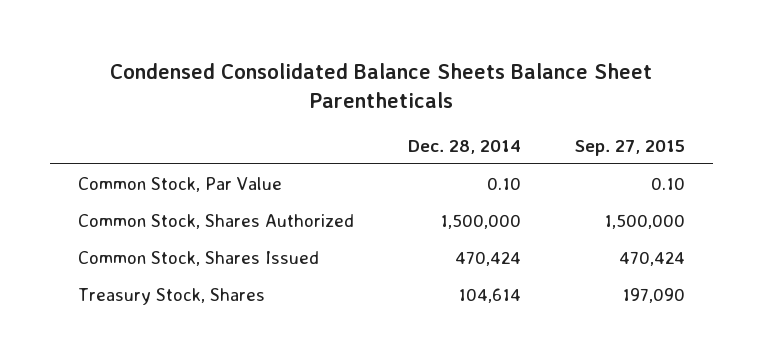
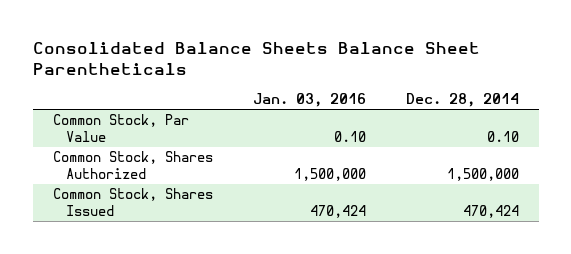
[110,63,653,109] Condensed Consolidated Balance Sheets Balance Sheet Parentheticals -> [32,41,480,75] Consolidated Balance Sheets Balance Sheet Parentheticals
[575,139,686,156] Sep. 27, 2015 -> none
none -> [252,92,366,107] Jan. 03, 2016
[77,287,265,305] Treasury Stock, Shares -> none

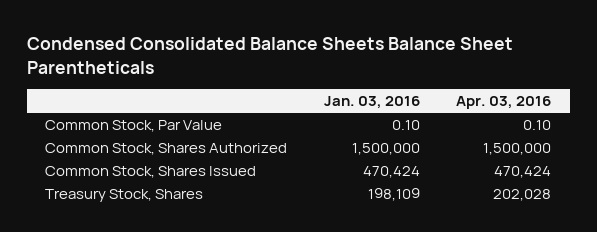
[32,41,480,75] Consolidated Balance Sheets Balance Sheet Parentheticals -> [26,37,513,75] Condensed Consolidated Balance Sheets Balance Sheet Parentheticals
[405,92,519,107] Dec. 28, 2014 -> none
none -> [456,96,552,110] Apr. 03, 2016
none -> [45,189,204,203] Treasury Stock, Shares

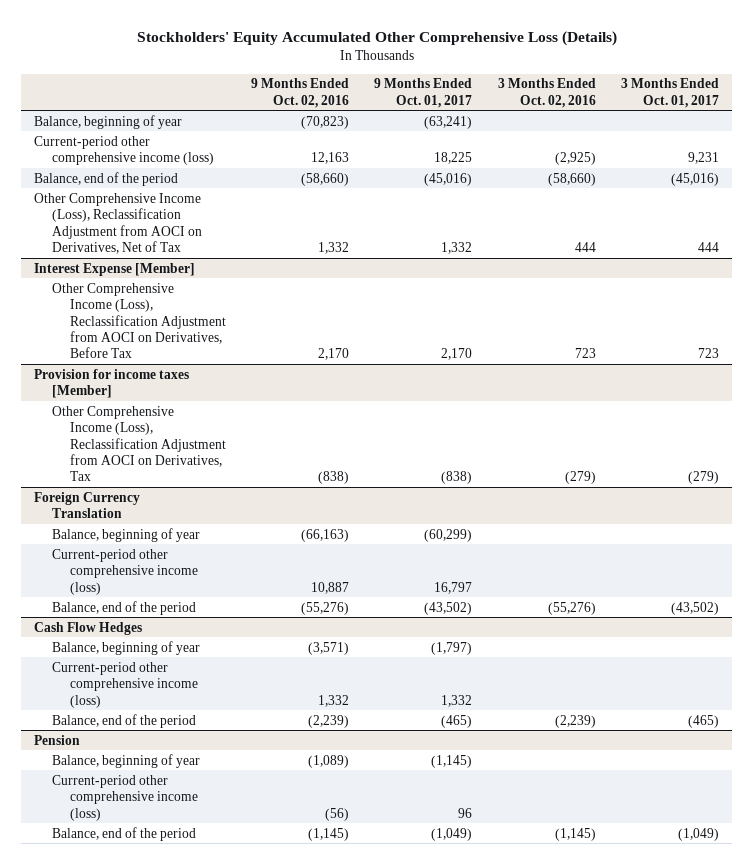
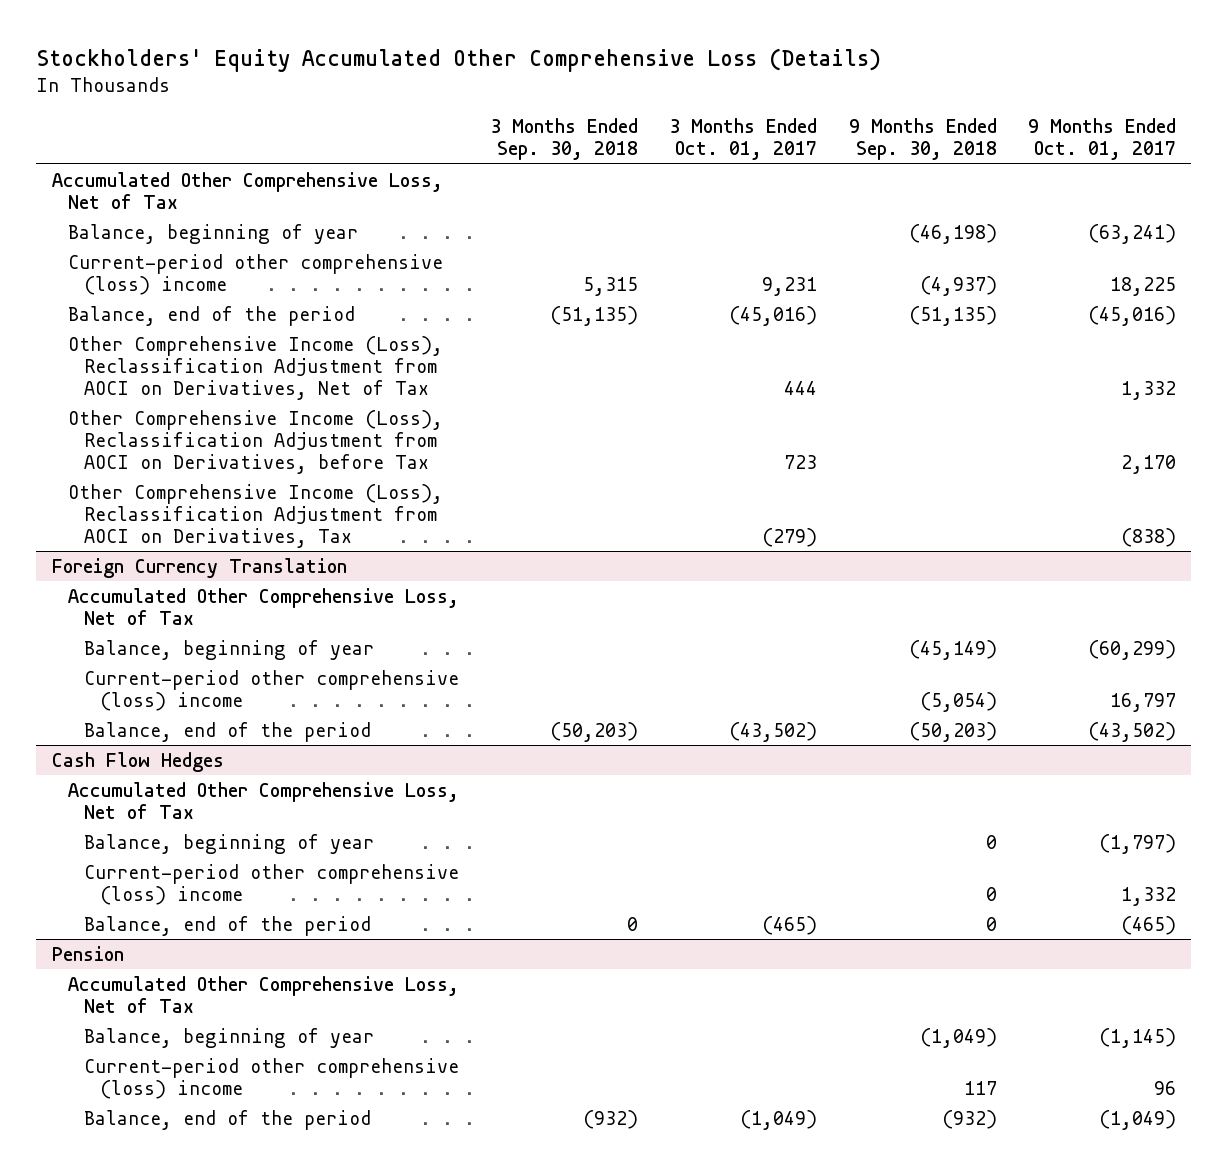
[250,78,349,108] 9 Months Ended Oct. 02, 2016 -> none
[497,78,596,108] 3 Months Ended Oct. 02, 2016 -> none
none -> [490,118,639,161] 3 Months Ended Sep. 30, 2018
none -> [848,118,997,161] 9 Months Ended Sep. 30, 2018
none -> [51,171,443,209] Accumulated Other Comprehensive Loss, Net of Tax
[34,135,214,166] Current-period other comprehensive income (loss) -> [67,253,443,295] Current-period other comprehensive (loss) income
[34,262,196,276] Interest Expense [Member] -> none
[34,368,190,399] Provision for income taxes [Member] -> none
[51,282,226,359] Other Comprehensive Income (Loss), Reclassification Adjustment from AOCI on Derivatives, Before Tax -> [67,409,443,475] Other Comprehensive Income (Loss), Reclassification Adjustment from AOCI on Derivatives, before Tax
none -> [67,587,459,625] Accumulated Other Comprehensive Loss, Net of Tax
[51,548,198,595] Current-period other comprehensive income (loss) -> [83,669,459,711] Current-period other comprehensive (loss) income
none -> [67,781,459,819] Accumulated Other Comprehensive Loss, Net of Tax
[51,661,198,708] Current-period other comprehensive income (loss) -> [83,863,459,905] Current-period other comprehensive (loss) income
none -> [67,975,459,1013] Accumulated Other Comprehensive Loss, Net of Tax
[51,774,198,821] Current-period other comprehensive income (loss) -> [83,1057,459,1099] Current-period other comprehensive (loss) income

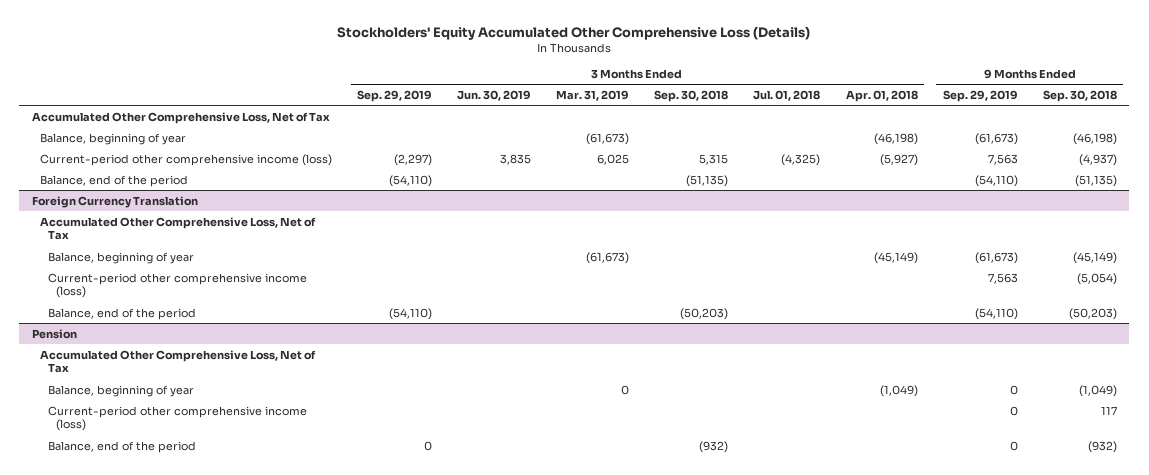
[669,118,818,161] 3 Months Ended Oct. 01, 2017 -> none
[1027,118,1176,161] 9 Months Ended Oct. 01, 2017 -> none
none -> [357,89,433,102] Sep. 29, 2019
none -> [457,89,532,101] Jun. 30, 2019
none -> [556,89,630,101] Mar. 31, 2019
none -> [753,89,821,101] Jul. 01, 2018
none -> [845,89,918,102] Apr. 01, 2018
none -> [942,89,1018,102] Sep. 29, 2019
[67,253,443,295] Current-period other comprehensive (loss) income -> [39,153,332,166] Current-period other comprehensive income (loss)
[67,335,443,401] Other Comprehensive Income (Loss), Reclassification Adjustment from AOCI on Derivatives, Net of Tax -> none
[67,409,443,475] Other Comprehensive Income (Loss), Reclassification Adjustment from AOCI on Derivatives, before Tax -> none
[67,483,443,549] Other Comprehensive Income (Loss), Reclassification Adjustment from AOCI on Derivatives, Tax -> none
[83,669,459,711] Current-period other comprehensive (loss) income -> [48,272,308,299] Current-period other comprehensive income (loss)
[51,751,224,772] Cash Flow Hedges -> none
[67,781,459,819] Accumulated Other Comprehensive Loss, Net of Tax -> none
[83,833,374,854] Balance, beginning of year -> none
[83,863,459,905] Current-period other comprehensive (loss) income -> none
[83,915,371,936] Balance, end of the period -> none
[83,1057,459,1099] Current-period other comprehensive (loss) income -> [48,405,308,432] Current-period other comprehensive income (loss)

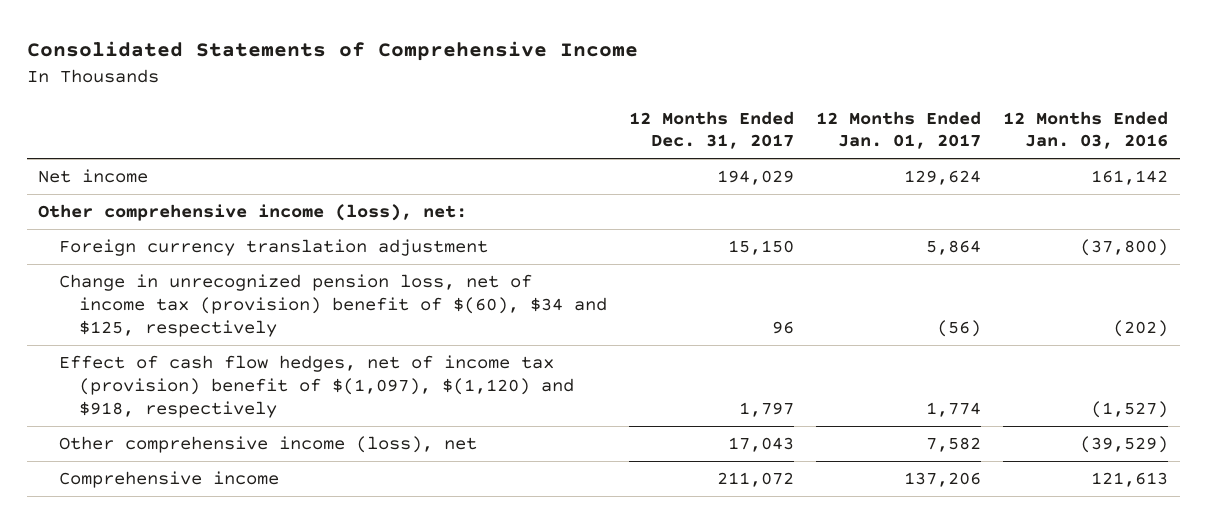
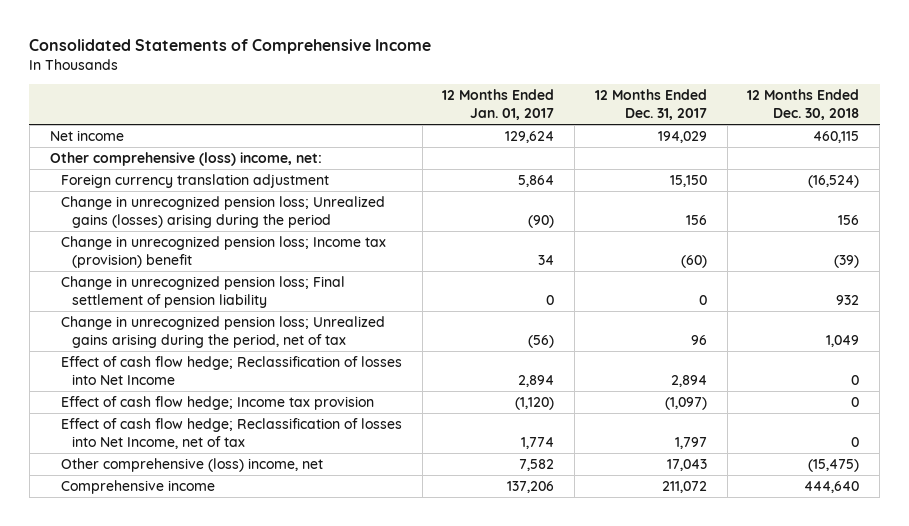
[1003,110,1169,150] 12 Months Ended Jan. 03, 2016 -> none
none -> [747,89,860,121] 12 Months Ended Dec. 30, 2018
[38,204,468,222] Other comprehensive income (loss), net: -> [49,151,322,166] Other comprehensive (loss) income, net:
none -> [60,195,385,229] Change in unrecognized pension loss; Unrealized gains (losses) arising during the period
none -> [60,235,386,269] Change in unrecognized pension loss; Income tax (provision) benefit
none -> [60,275,345,309] Change in unrecognized pension loss; Final settlement of pension liability
[58,274,608,337] Change in unrecognized pension loss, net of income tax (provision) benefit of $(60), $34 and $125, respectively -> [60,315,385,349] Change in unrecognized pension loss; Unrealized gains arising during the period, net of tax
none -> [60,355,402,386] Effect of cash flow hedge; Reclassification of losses into Net Income
none -> [60,395,374,410] Effect of cash flow hedge; Income tax provision
[58,355,575,418] Effect of cash flow hedges, net of income tax (provision) benefit of $(1,097), $(1,120) and $918, respectively -> [60,417,402,450] Effect of cash flow hedge; Reclassification of losses into Net Income, net of tax
[58,436,477,454] Other comprehensive income (loss), net -> [60,457,323,472] Other comprehensive (loss) income, net

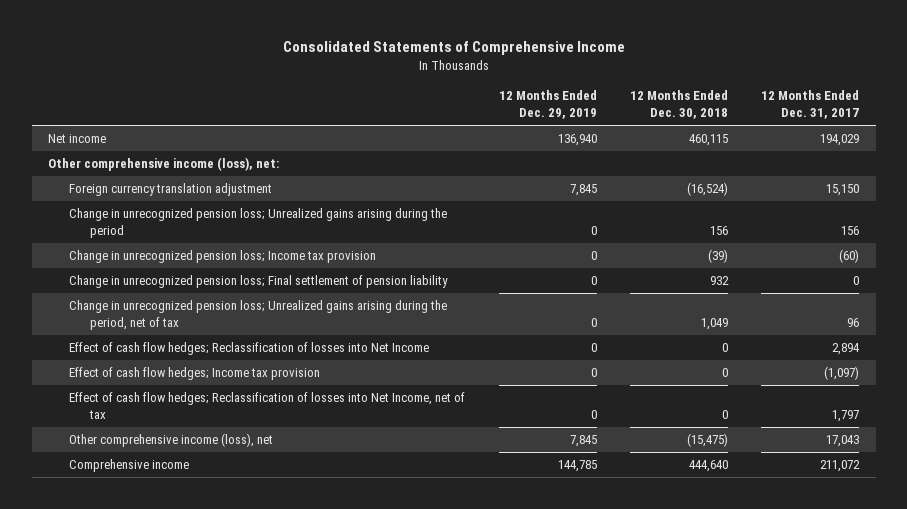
[442,89,555,121] 12 Months Ended Jan. 01, 2017 -> none
none -> [498,90,597,120] 12 Months Ended Dec. 29, 2019
[49,151,322,166] Other comprehensive (loss) income, net: -> [48,157,280,172] Other comprehensive income (loss), net:
[60,195,385,229] Change in unrecognized pension loss; Unrealized gains (losses) arising during the period -> [69,208,448,239] Change in unrecognized pension loss; Unrealized gains arising during the period
[60,235,386,269] Change in unrecognized pension loss; Income tax (provision) benefit -> [69,250,377,264] Change in unrecognized pension loss; Income tax provision
[60,355,402,386] Effect of cash flow hedge; Reclassification of losses into Net Income -> [69,342,430,356] Effect of cash flow hedges; Reclassification of losses into Net Income
[60,395,374,410] Effect of cash flow hedge; Income tax provision -> [69,367,321,381] Effect of cash flow hedges; Income tax provision
[60,417,402,450] Effect of cash flow hedge; Reclassification of losses into Net Income, net of tax -> [69,392,466,420] Effect of cash flow hedges; Reclassification of losses into Net Income, net of tax
[60,457,323,472] Other comprehensive (loss) income, net -> [69,433,274,448] Other comprehensive income (loss), net

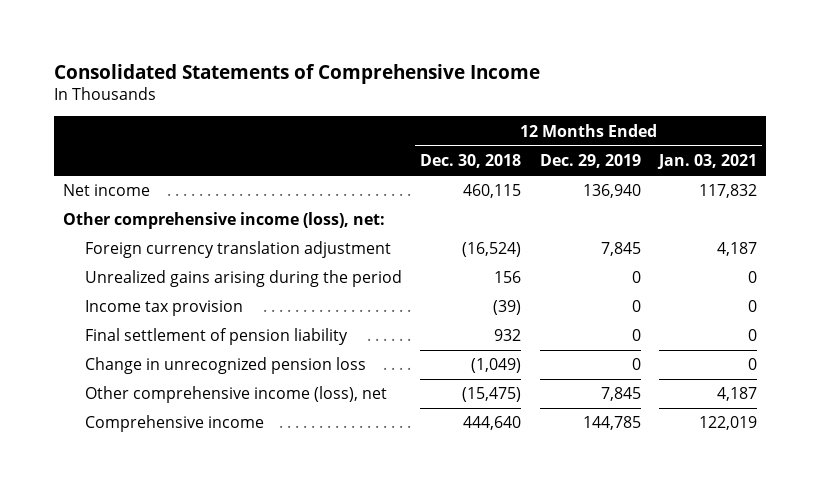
[760,90,859,120] 12 Months Ended Dec. 31, 2017 -> none
none -> [657,154,758,170] Jan. 03, 2021
[69,342,430,356] Effect of cash flow hedges; Reclassification of losses into Net Income -> none
[69,367,321,381] Effect of cash flow hedges; Income tax provision -> none
[69,392,466,420] Effect of cash flow hedges; Reclassification of losses into Net Income, net of tax -> none
[69,208,448,239] Change in unrecognized pension loss; Unrealized gains arising during the period -> [84,270,402,288] Unrealized gains arising during the period
[69,250,377,264] Change in unrecognized pension loss; Income tax provision -> [84,300,243,317] Income tax provision
[69,275,449,289] Change in unrecognized pension loss; Final settlement of pension liability -> [84,328,348,346] Final settlement of pension liability
[69,300,448,331] Change in unrecognized pension loss; Unrealized gains arising during the period, net of tax -> [84,357,366,375] Change in unrecognized pension loss
[700,318,728,331] 1,049 -> [471,358,522,374] (1,049)

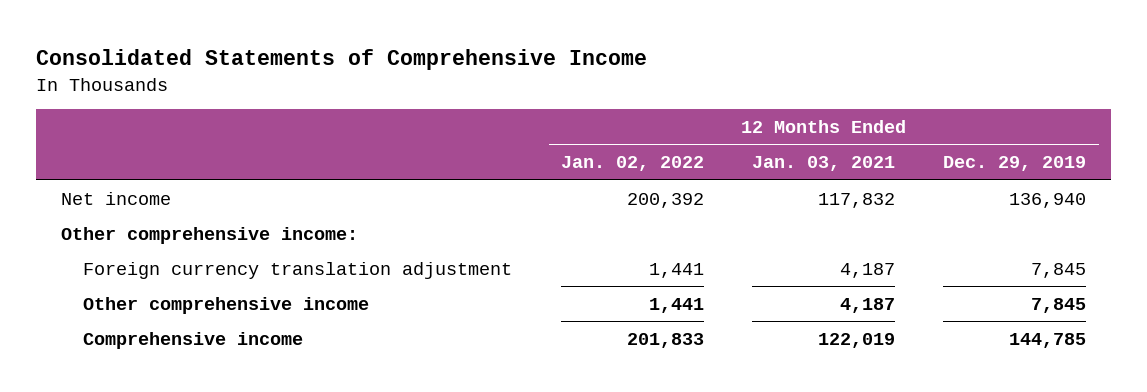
[420,154,522,169] Dec. 30, 2018 -> none
none -> [560,156,704,172] Jan. 02, 2022
[62,212,385,230] Other comprehensive income (loss), net: -> [60,226,358,244] Other comprehensive income:
[84,270,402,288] Unrealized gains arising during the period -> none
[84,300,243,317] Income tax provision -> none
[84,328,348,346] Final settlement of pension liability -> none
[84,357,366,375] Change in unrecognized pension loss -> none
[84,386,387,404] Other comprehensive income (loss), net -> [83,296,370,314] Other comprehensive income

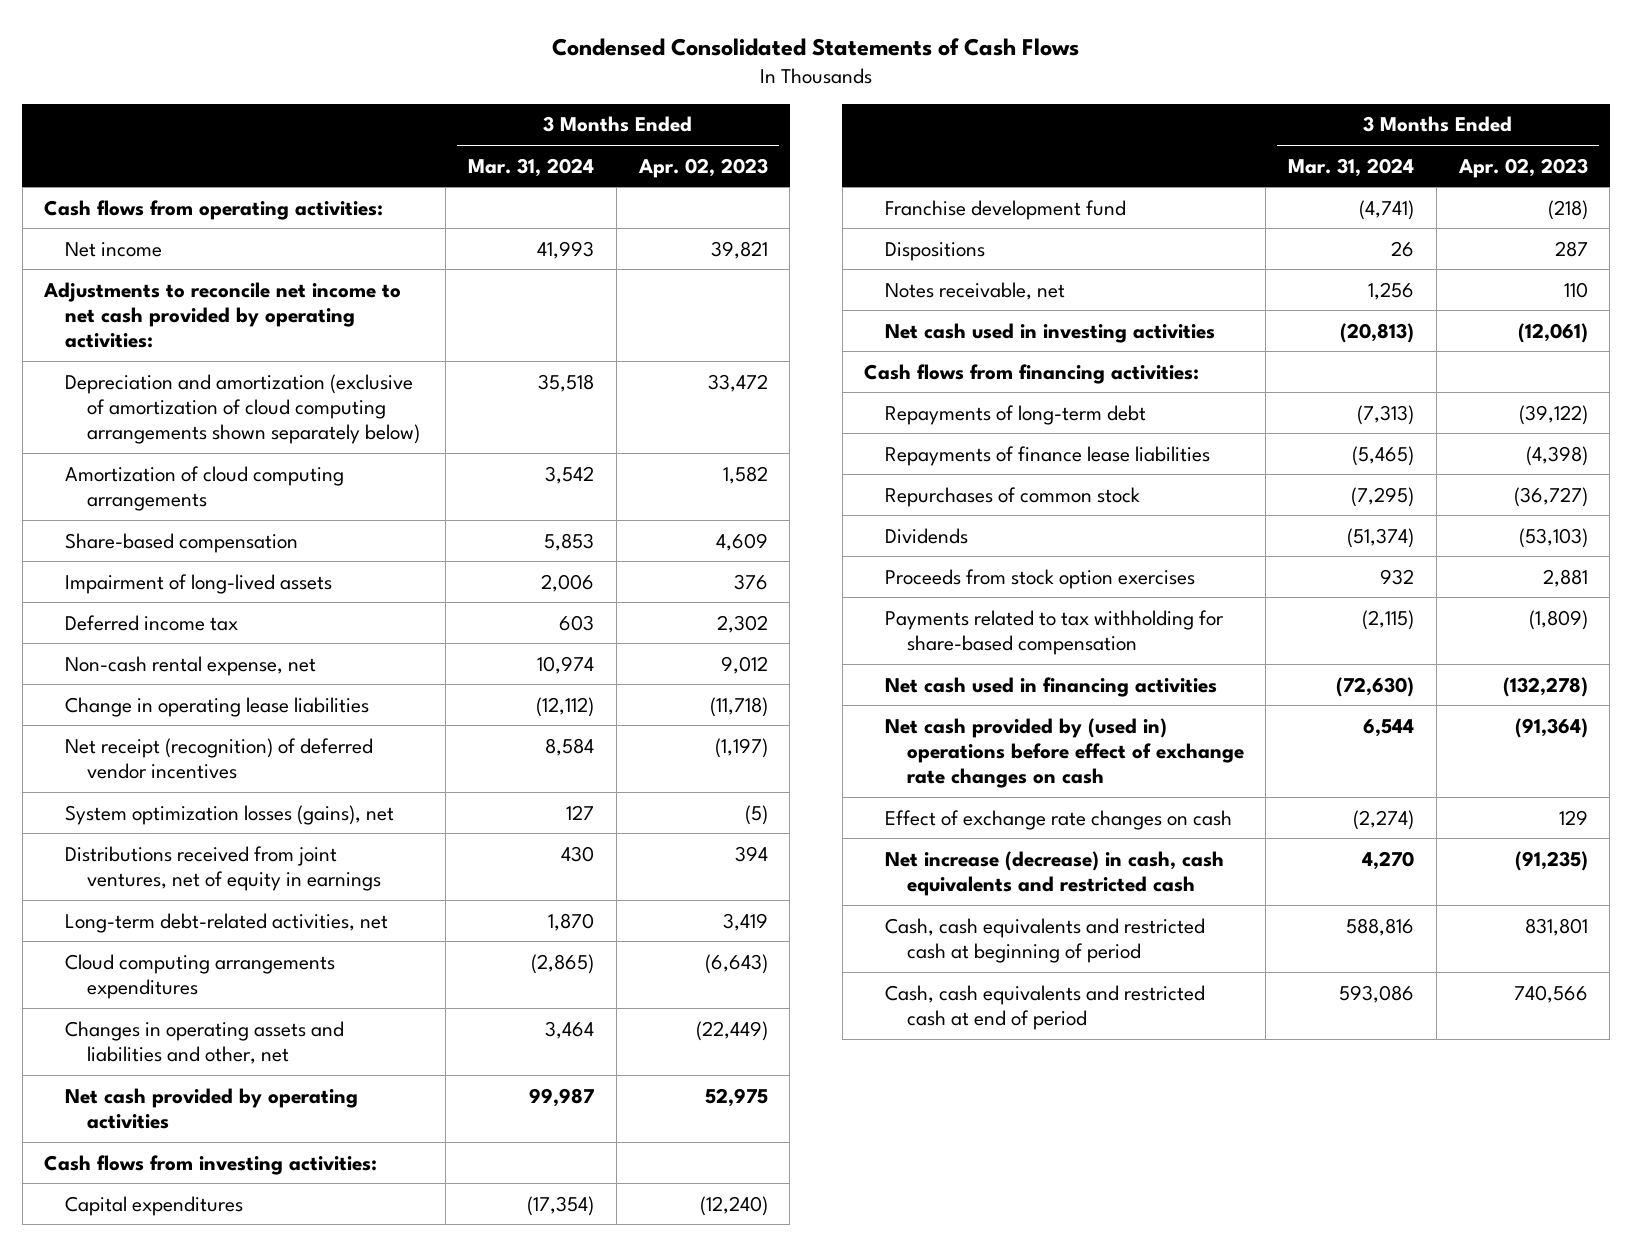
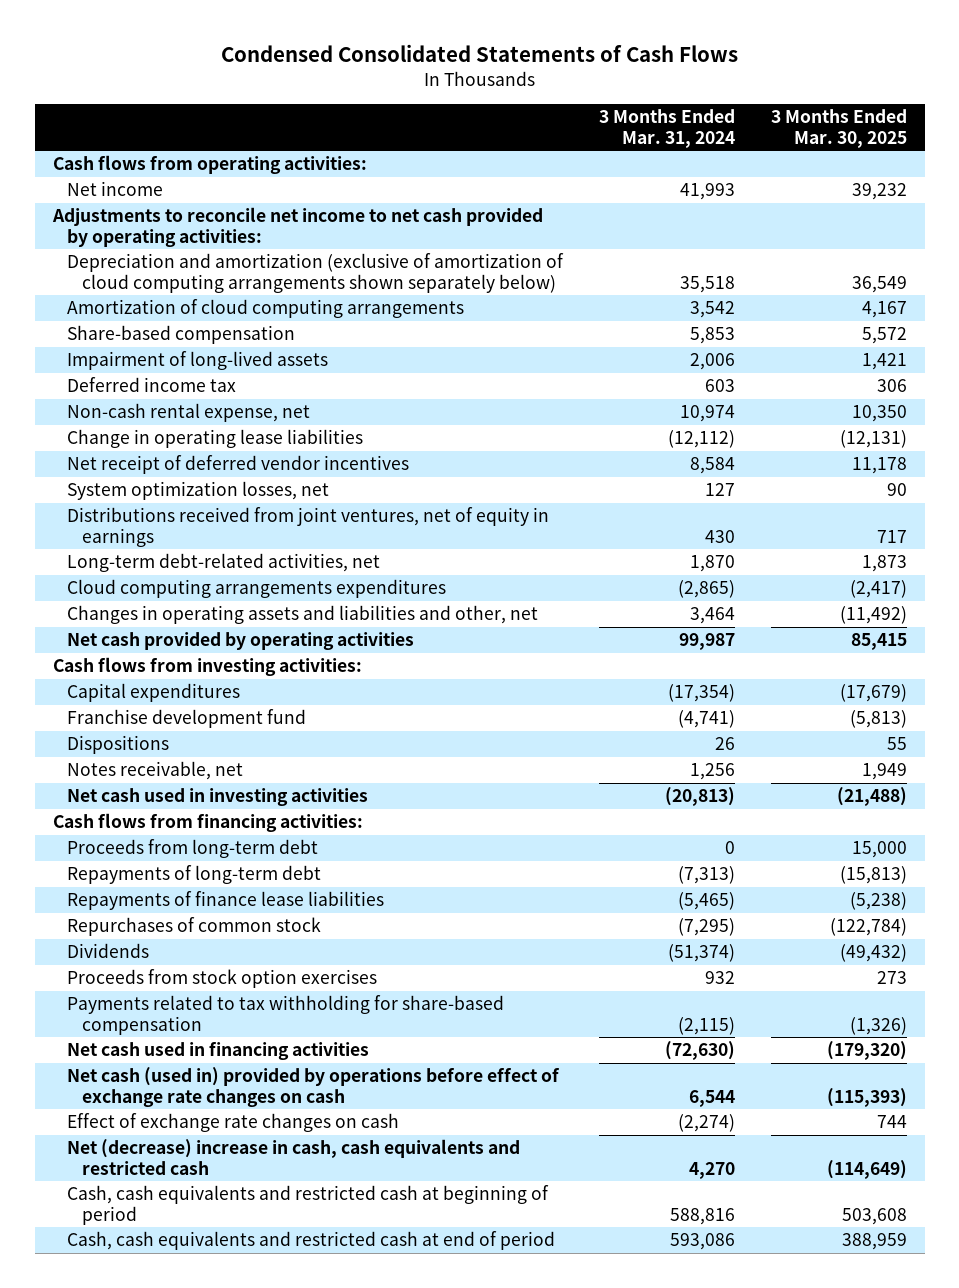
[637,157,768,178] Apr. 02, 2023 -> none
none -> [770,109,907,148] 3 Months Ended Mar. 30, 2025
[65,737,374,779] Net receipt (recognition) of deferred vendor incentives -> [67,455,410,475] Net receipt of deferred vendor incentives
[65,804,395,825] System optimization losses (gains), net -> [67,481,330,501] System optimization losses, net
none -> [67,839,319,859] Proceeds from long-term debt
[885,717,1244,789] Net cash provided by (used in) operations before effect of exchange rate changes on cash -> [67,1067,561,1107] Net cash (used in) provided by operations before effect of exchange rate changes on cash
[885,850,1225,896] Net increase (decrease) in cash, cash equivalents and restricted cash -> [67,1139,521,1175] Net (decrease) increase in cash, cash equivalents and restricted cash

